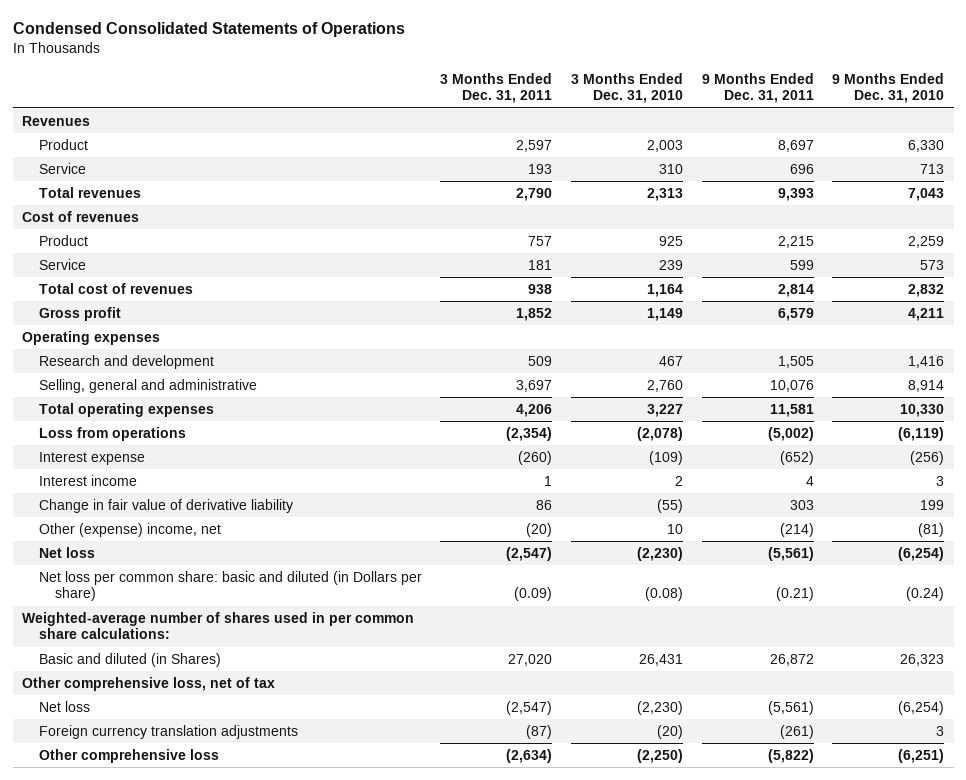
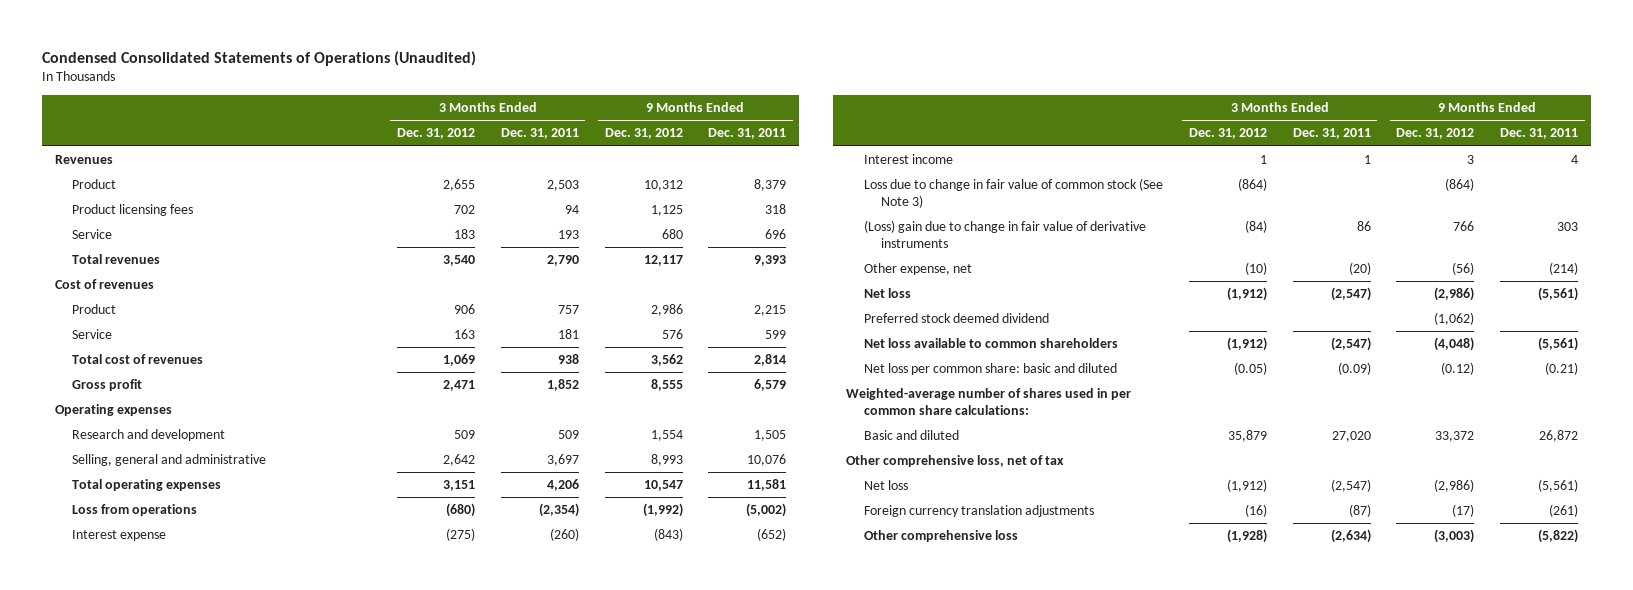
[12,22,405,38] Condensed Consolidated Statements of Operations -> [41,50,476,66] Condensed Consolidated Statements of Operations (Unaudited)
[570,73,683,104] 3 Months Ended Dec. 31, 2010 -> none
[832,73,945,104] 9 Months Ended Dec. 31, 2010 -> none
none -> [396,128,475,140] Dec. 31, 2012
none -> [604,128,683,140] Dec. 31, 2012
[516,139,553,152] 2,597 -> [546,180,579,192] 2,503
[777,139,814,152] 8,697 -> [754,179,787,192] 8,379
none -> [71,204,193,217] Product licensing fees
none -> [863,178,1163,208] Loss due to change in fair value of common stock (See Note 3)
[38,498,293,513] Change in fair value of derivative liability -> [863,220,1146,248] (Loss) gain due to change in fair value of derivative instruments
[38,522,221,537] Other (expense) income, net -> [863,263,972,276] Other expense, net
none -> [863,313,1049,324] Preferred stock deemed dividend
none -> [863,338,1118,349] Net loss available to common shareholders
[38,570,422,602] Net loss per common share: basic and diluted (in Dollars per share) -> [863,363,1117,376] Net loss per common share: basic and diluted
[38,652,221,667] Basic and diluted (in Shares) -> [863,430,959,441] Basic and diluted

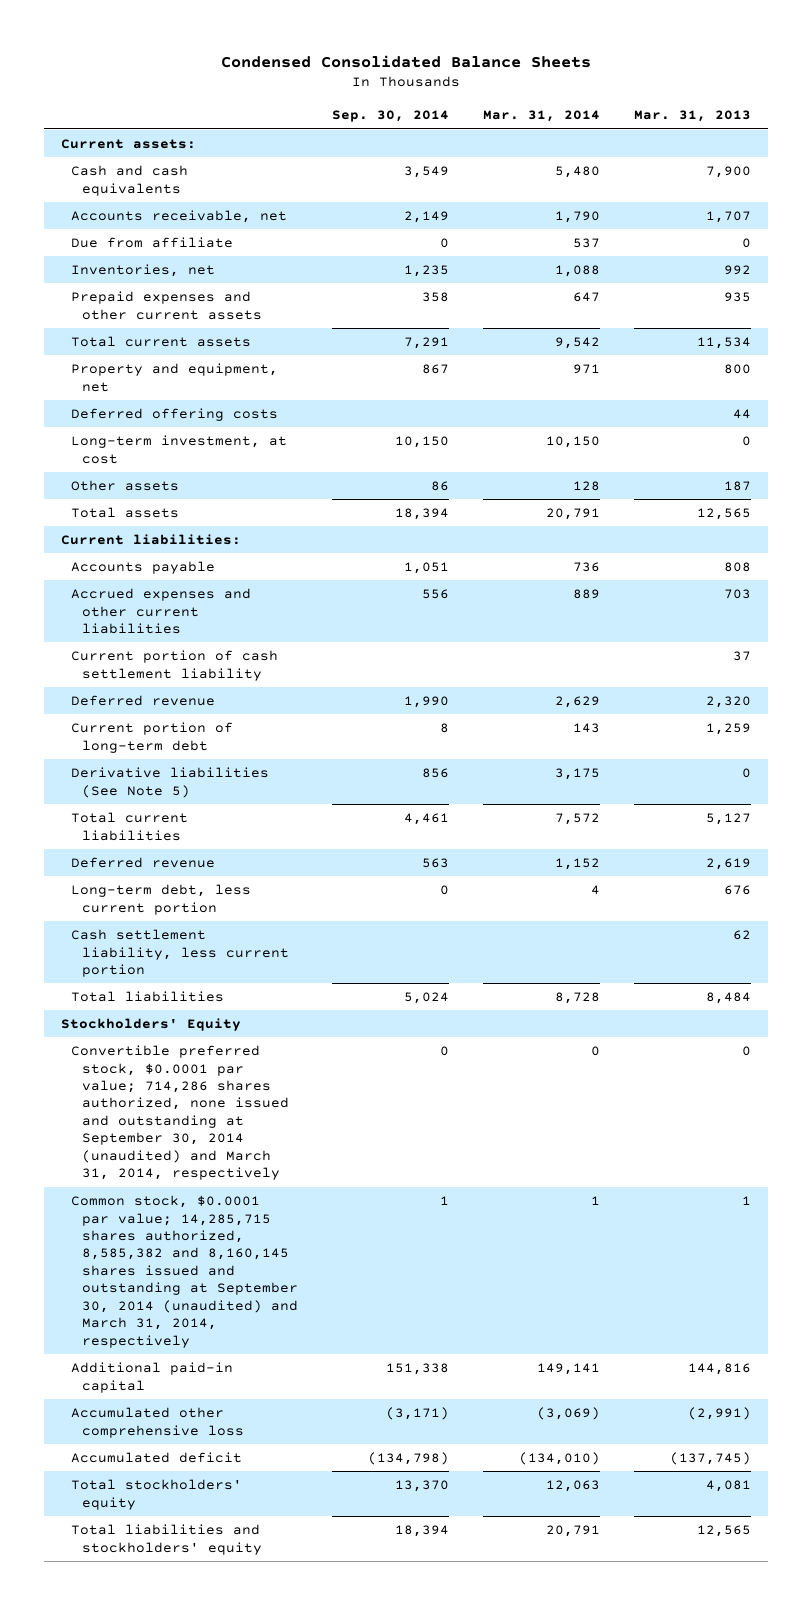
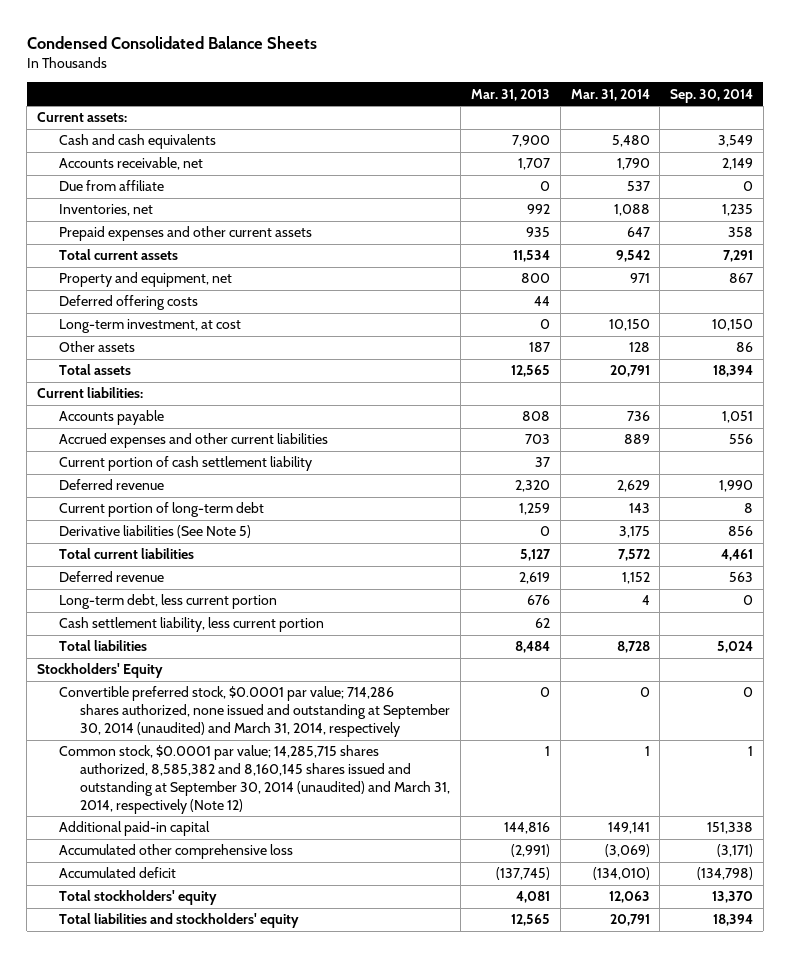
[71,1195,298,1348] Common stock, $0.0001 par value; 14,285,715 shares authorized, 8,585,382 and 8,160,145 shares issued and outstanding at September 30, 2014 (unaudited) and March 31, 2014, respectively -> [58,745,451,814] Common stock, $0.0001 par value; 14,285,715 shares authorized, 8,585,382 and 8,160,145 shares issued and outstanding at September 30, 2014 (unaudited) and March 31, 2014, respectively (Note 12)

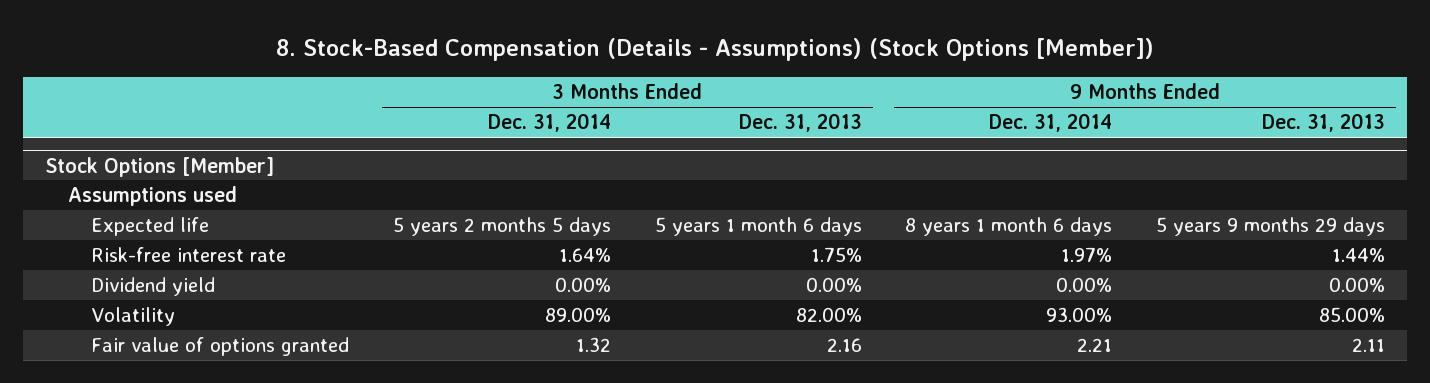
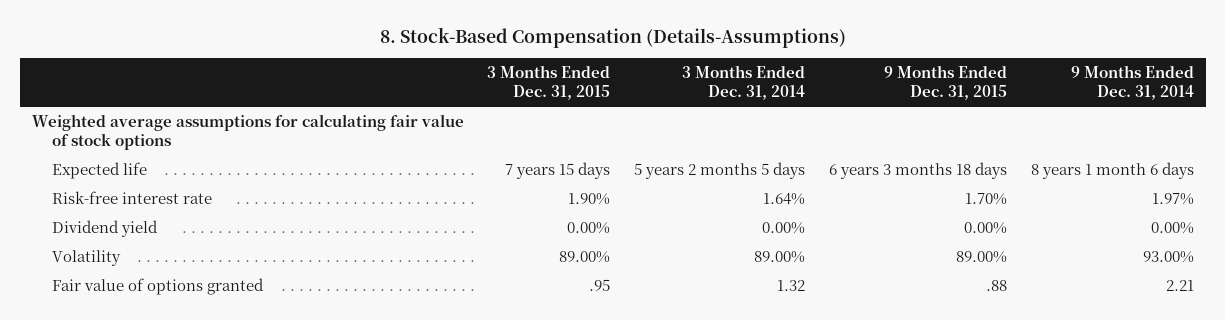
[276,38,1155,62] 8. Stock-Based Compensation (Details - Assumptions) (Stock Options [Member]) -> [379,27,846,49] 8. Stock-Based Compensation (Details-Assumptions)
[738,113,862,133] Dec. 31, 2013 -> none
[1261,113,1385,133] Dec. 31, 2013 -> none
none -> [487,65,611,100] 3 Months Ended Dec. 31, 2015
none -> [883,65,1007,100] 9 Months Ended Dec. 31, 2015
[45,156,275,177] Stock Options [Member] -> none
[68,186,238,207] Assumptions used -> [31,114,464,150] Weighted average assumptions for calculating fair value of stock options

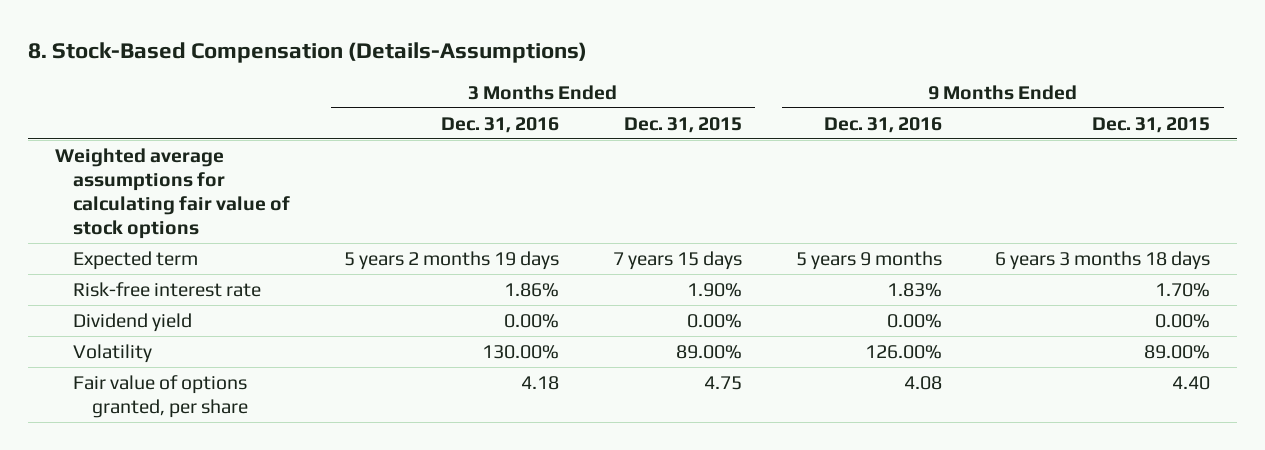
[682,65,806,100] 3 Months Ended Dec. 31, 2014 -> none
[1070,65,1194,100] 9 Months Ended Dec. 31, 2014 -> none
none -> [441,116,560,133] Dec. 31, 2016
none -> [823,116,942,133] Dec. 31, 2016
[51,162,147,180] Expected life -> [73,250,199,270] Expected term
[51,278,264,296] Fair value of options granted -> [73,374,249,418] Fair value of options granted, per share
[589,279,611,292] .95 -> [703,375,742,390] 4.75
[985,280,1007,292] .88 -> [1172,375,1211,390] 4.40

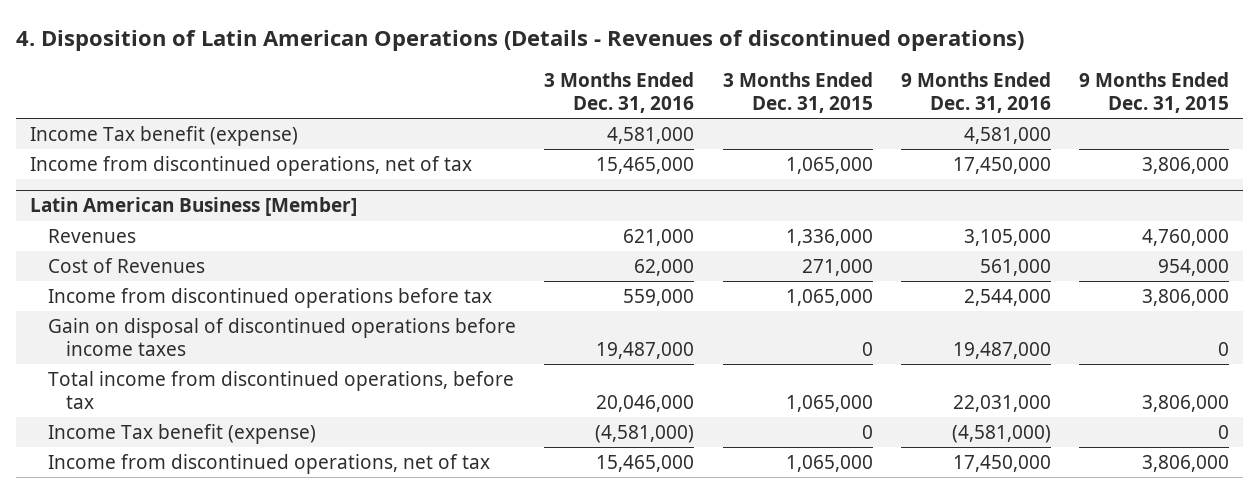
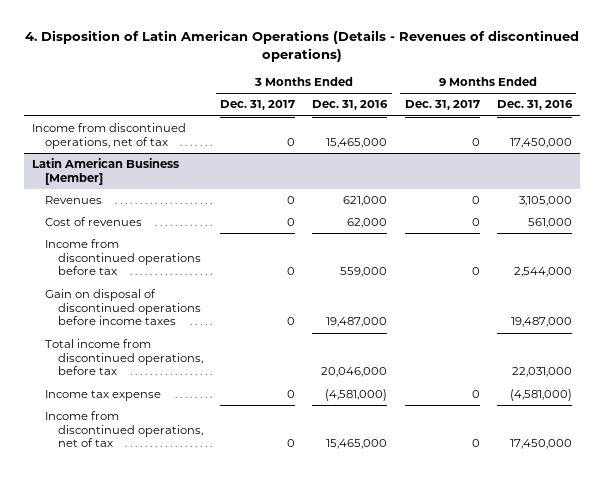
[722,71,873,113] 3 Months Ended Dec. 31, 2015 -> none
[1079,71,1230,113] 9 Months Ended Dec. 31, 2015 -> none
none -> [220,100,296,111] Dec. 31, 2017
none -> [404,100,480,111] Dec. 31, 2017
[30,125,299,146] Income Tax benefit (expense) -> none
[48,257,206,273] Cost of Revenues -> [45,217,143,227] Cost of revenues
[48,423,317,444] Income Tax benefit (expense) -> [45,390,162,402] Income tax expense

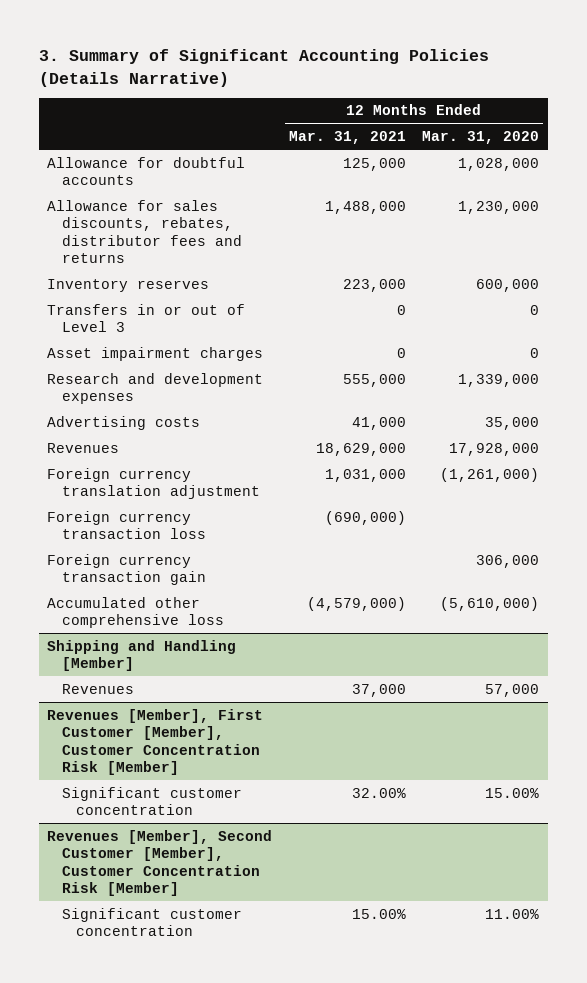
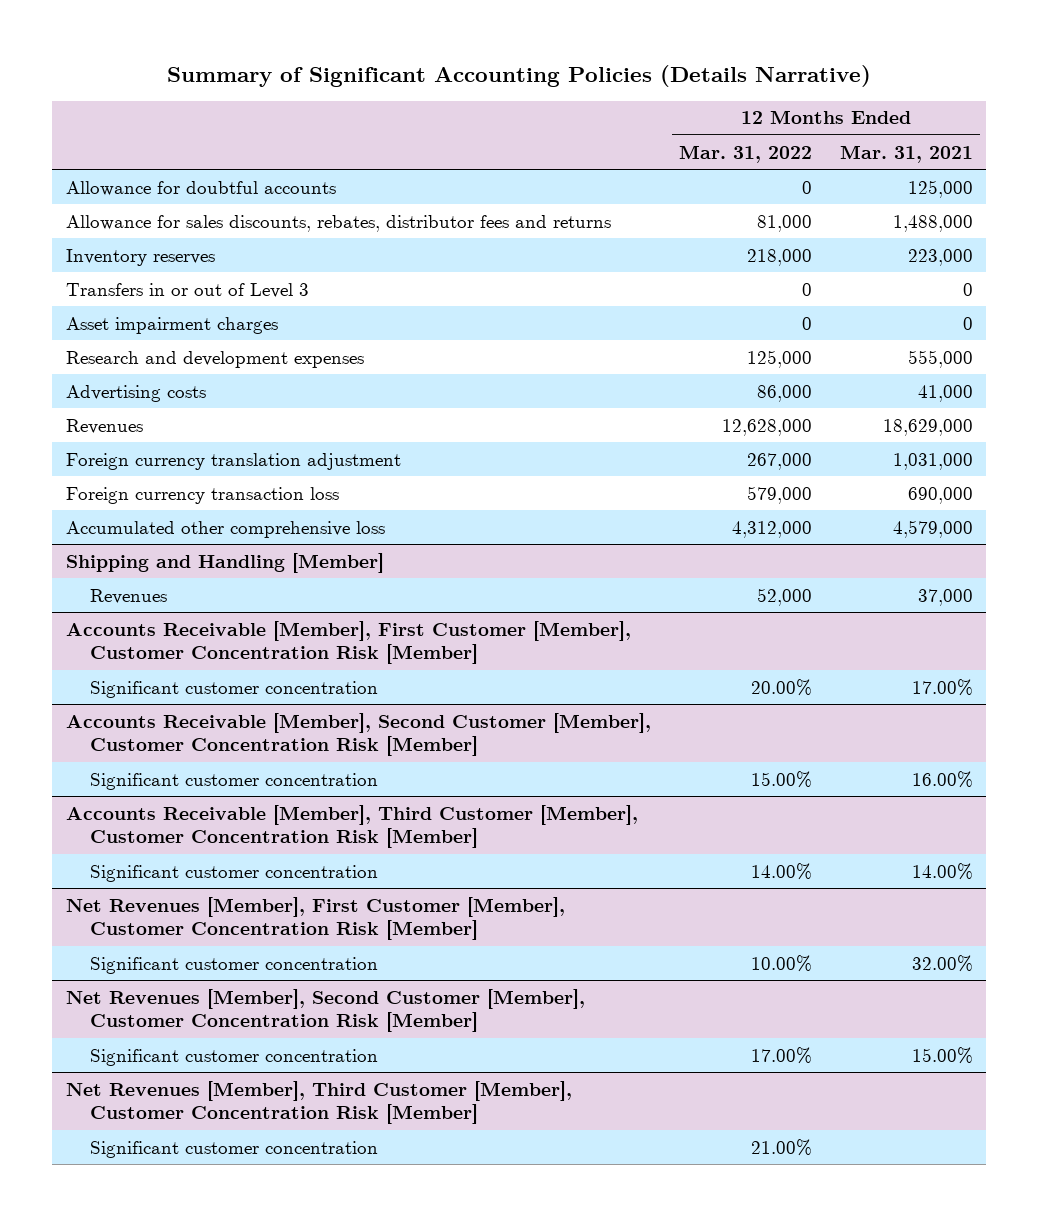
[38,49,489,87] 3. Summary of Significant Accounting Policies (Details Narrative) -> [167,64,872,87] Summary of Significant Accounting Policies (Details Narrative)
[422,131,540,145] Mar. 31, 2020 -> none
none -> [678,144,812,163] Mar. 31, 2022
[47,553,206,586] Foreign currency transaction gain -> none
[324,510,406,525] (690,000) -> [907,486,973,504] 690,000
[306,596,406,611] (4,579,000) -> [892,519,973,538] 4,579,000
none -> [66,620,632,665] Accounts Receivable [Member], First Customer [Member], Customer Concentration Risk [Member]
none -> [89,680,378,698] Significant customer concentration
none -> [66,712,652,757] Accounts Receivable [Member], Second Customer [Member], Customer Concentration Risk [Member]
none -> [89,772,378,790] Significant customer concentration
none -> [66,804,639,849] Accounts Receivable [Member], Third Customer [Member], Customer Concentration Risk [Member]
none -> [89,864,378,882] Significant customer concentration
[47,708,264,776] Revenues [Member], First Customer [Member], Customer Concentration Risk [Member] -> [66,896,566,941] Net Revenues [Member], First Customer [Member], Customer Concentration Risk [Member]
[47,829,273,897] Revenues [Member], Second Customer [Member], Customer Concentration Risk [Member] -> [66,988,586,1033] Net Revenues [Member], Second Customer [Member], Customer Concentration Risk [Member]
none -> [66,1080,573,1125] Net Revenues [Member], Third Customer [Member], Customer Concentration Risk [Member]
none -> [89,1140,378,1158] Significant customer concentration

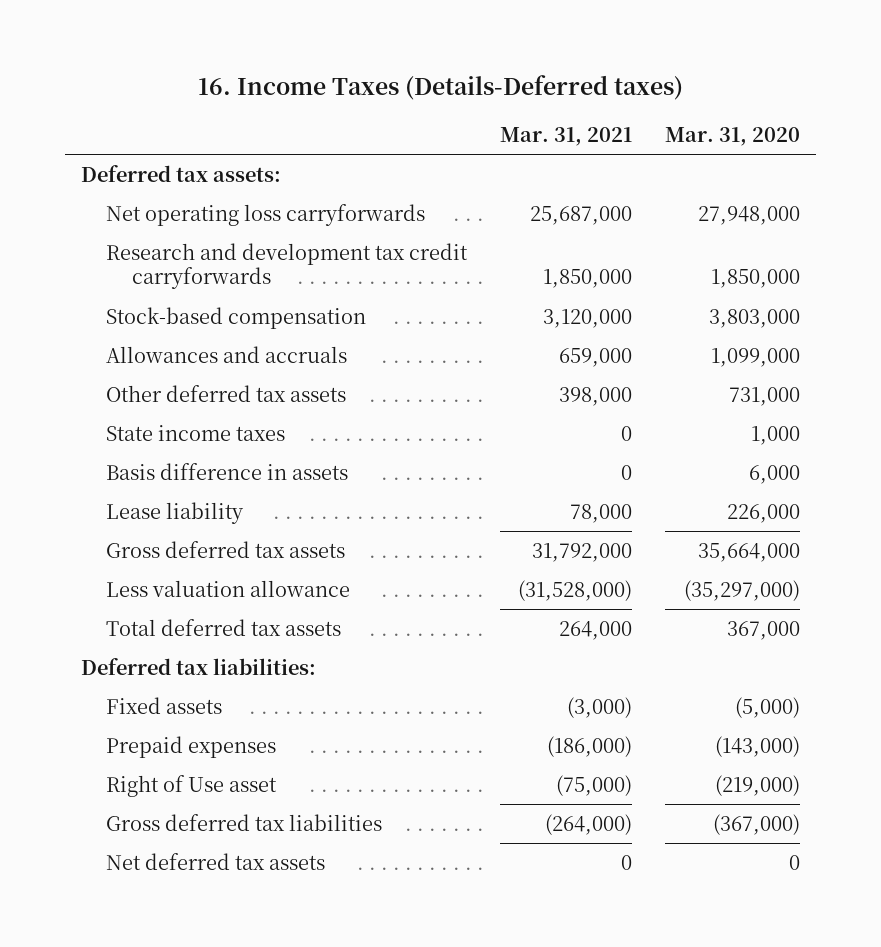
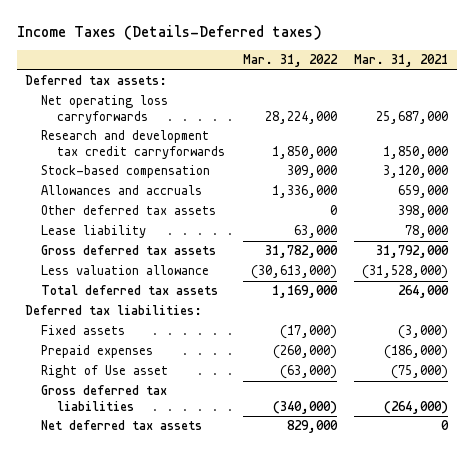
[197,75,683,101] 16. Income Taxes (Details-Deferred taxes) -> [16,24,322,40] Income Taxes (Details-Deferred taxes)
[664,127,800,147] Mar. 31, 2020 -> none
none -> [242,54,338,68] Mar. 31, 2022
[106,424,286,441] State income taxes -> none
[106,462,349,480] Basis difference in assets -> none

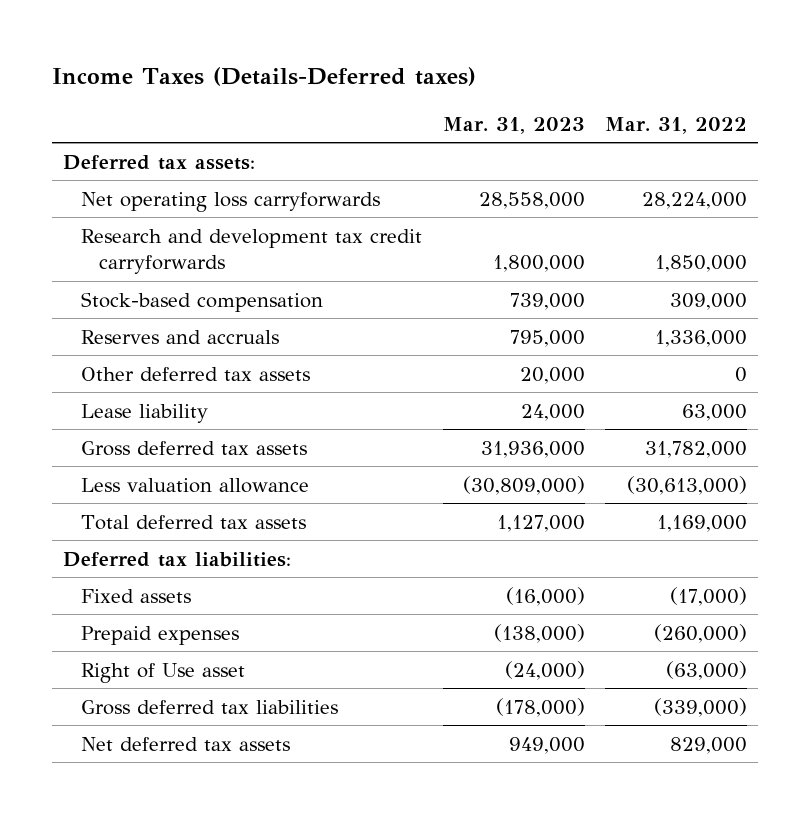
[354,54,449,68] Mar. 31, 2021 -> none
none -> [442,116,585,134] Mar. 31, 2023
[41,185,203,196] Allowances and accruals -> [80,329,279,344] Reserves and accruals
[272,400,337,414] (340,000) -> [654,697,748,717] (339,000)

